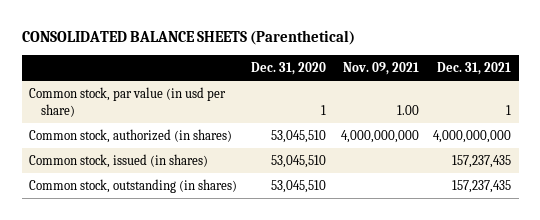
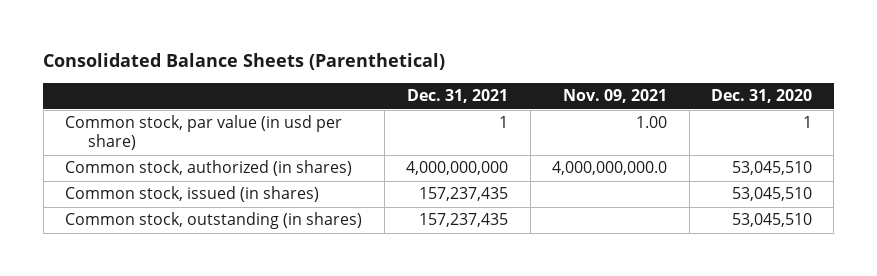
[21,29,355,45] CONSOLIDATED BALANCE SHEETS (Parenthetical) -> [43,53,446,71] Consolidated Balance Sheets (Parenthetical)
[340,130,419,144] 4,000,000,000 -> [552,161,668,176] 4,000,000,000.0

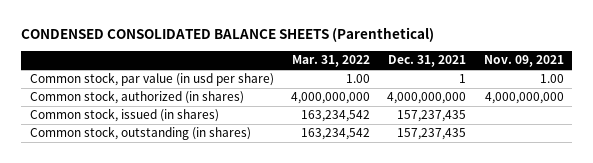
[43,53,446,71] Consolidated Balance Sheets (Parenthetical) -> [20,27,434,43] CONDENSED CONSOLIDATED BALANCE SHEETS (Parenthetical)
[711,89,813,104] Dec. 31, 2020 -> none
none -> [291,55,370,68] Mar. 31, 2022
[552,161,668,176] 4,000,000,000.0 -> [484,92,564,105] 4,000,000,000

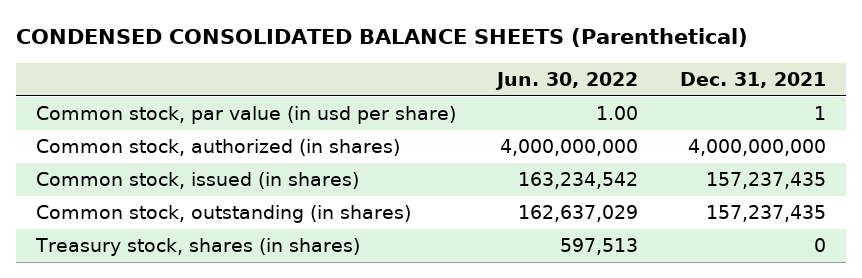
[291,55,370,68] Mar. 31, 2022 -> none
[483,55,564,68] Nov. 09, 2021 -> none
none -> [495,71,639,90] Jun. 30, 2022
none -> [35,238,361,257] Treasury stock, shares (in shares)

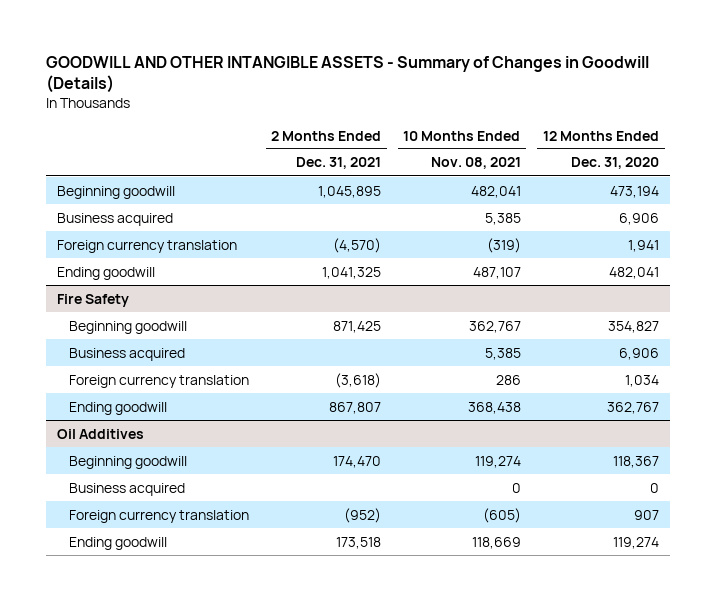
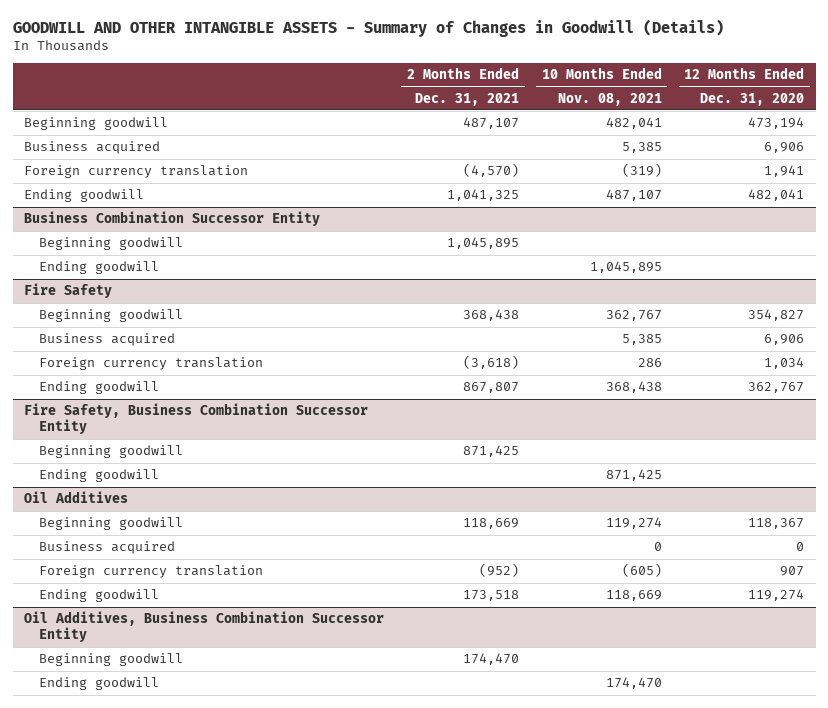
[318,185,382,198] 1,045,895 -> [462,117,519,130] 487,107
none -> [24,211,321,227] Business Combination Successor Entity
none -> [39,237,184,251] Beginning goodwill
none -> [39,261,160,275] Ending goodwill
[333,320,382,333] 871,425 -> [462,309,519,322] 368,438
none -> [24,403,369,435] Fire Safety, Business Combination Successor Entity
none -> [39,445,184,459] Beginning goodwill
none -> [39,469,160,483] Ending goodwill
[333,455,382,468] 174,470 -> [462,518,519,530] 118,669
none -> [24,611,385,643] Oil Additives, Business Combination Successor Entity
none -> [39,653,184,667] Beginning goodwill
none -> [39,677,160,691] Ending goodwill

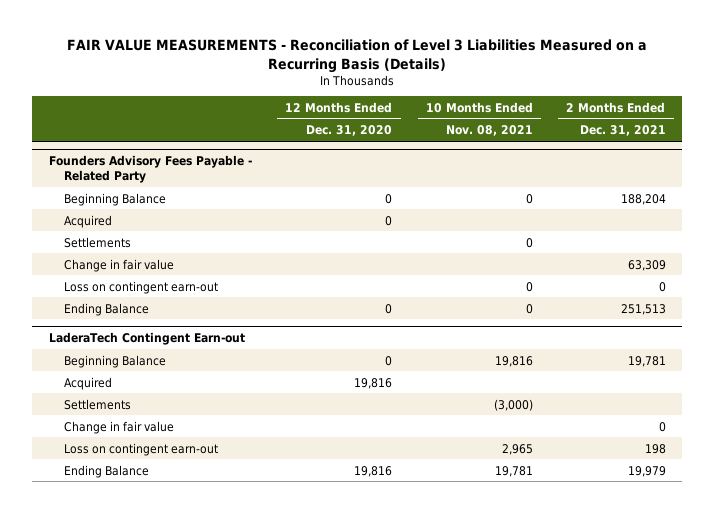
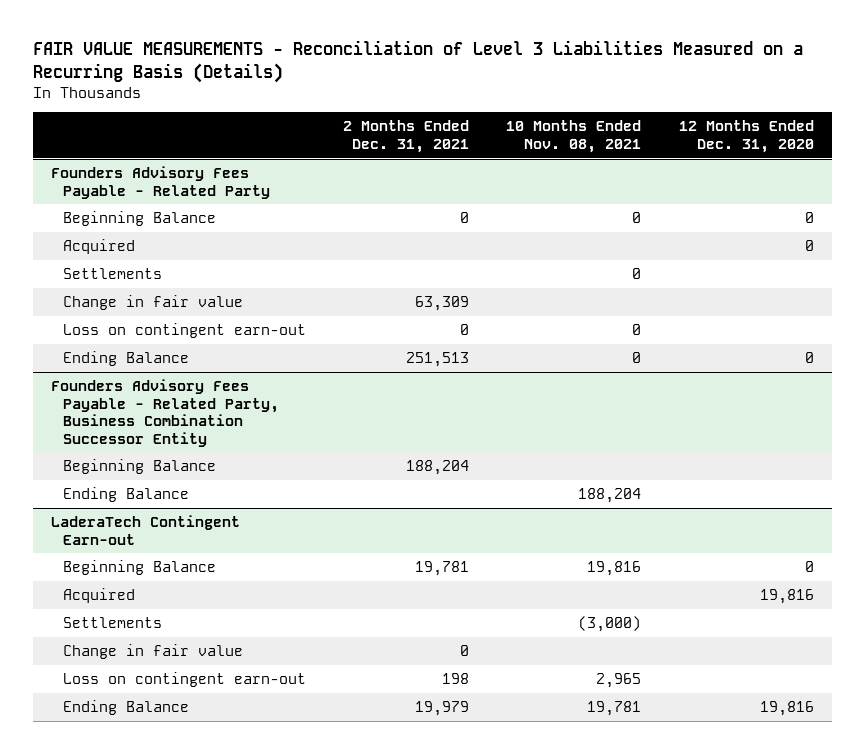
[620,193,666,205] 188,204 -> [459,212,469,224] 0
none -> [51,379,279,447] Founders Advisory Fees Payable - Related Party, Business Combination Successor Entity
none -> [62,459,216,475] Beginning Balance
none -> [62,487,189,503] Ending Balance

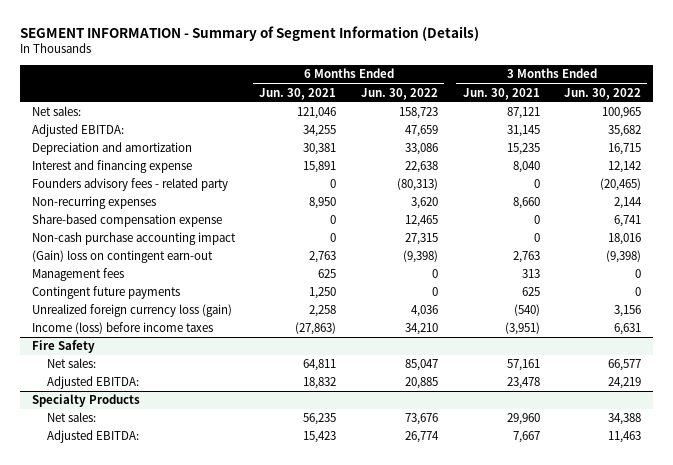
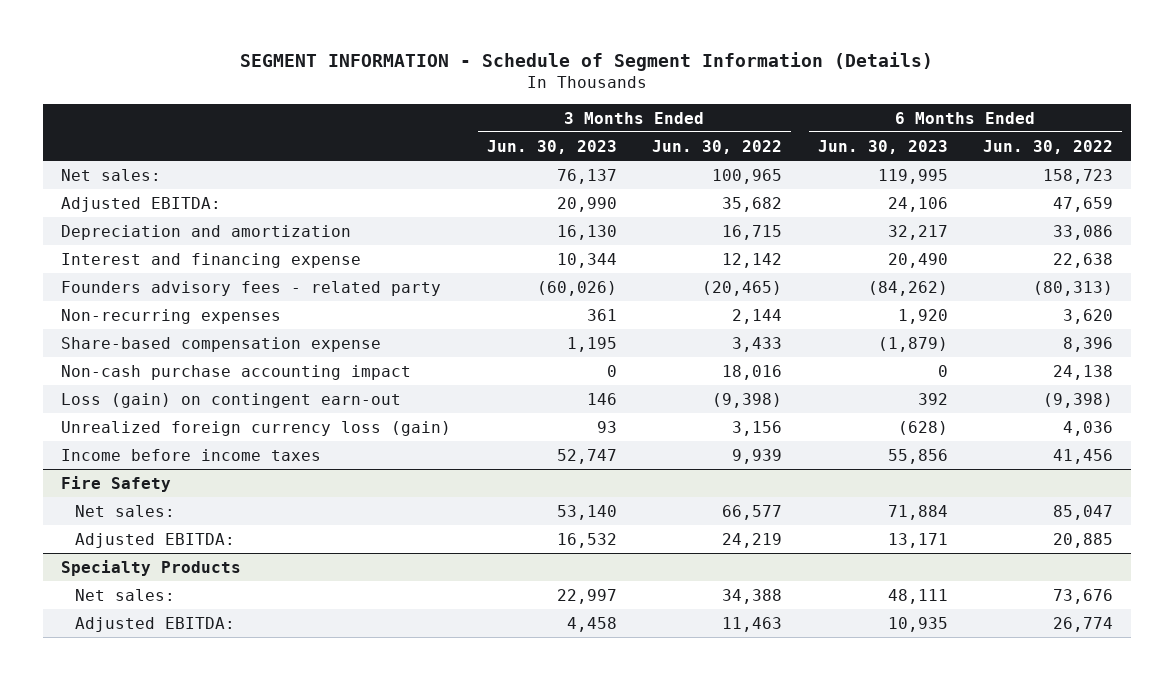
[19,25,479,41] SEGMENT INFORMATION - Summary of Segment Information (Details) -> [240,52,934,72] SEGMENT INFORMATION - Schedule of Segment Information (Details)
[259,87,337,100] Jun. 30, 2021 -> none
[462,87,540,100] Jun. 30, 2021 -> none
none -> [486,139,617,154] Jun. 30, 2023
none -> [817,139,948,154] Jun. 30, 2023
[31,268,124,282] Management fees -> none
[31,286,180,300] Contingent future payments -> none
[405,215,439,228] 12,465 -> [1063,336,1114,352] 8,396
[614,215,642,228] 6,741 -> [732,336,783,352] 3,433
[405,233,439,246] 27,315 -> [1053,364,1114,380] 24,138
[31,250,213,264] (Gain) loss on contingent earn-out -> [61,392,402,408] Loss (gain) on contingent earn-out
[31,322,213,335] Income (loss) before income taxes -> [61,448,322,461] Income before income taxes
[405,323,439,336] 34,210 -> [1053,448,1114,464] 41,456
[614,323,642,336] 6,631 -> [732,448,783,464] 9,939

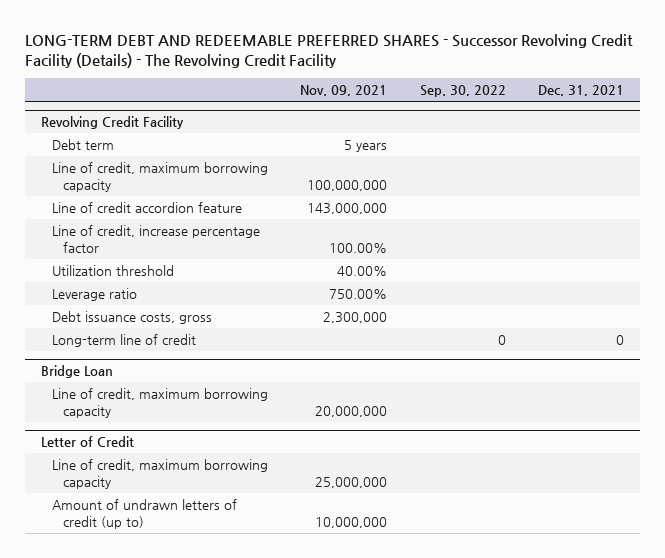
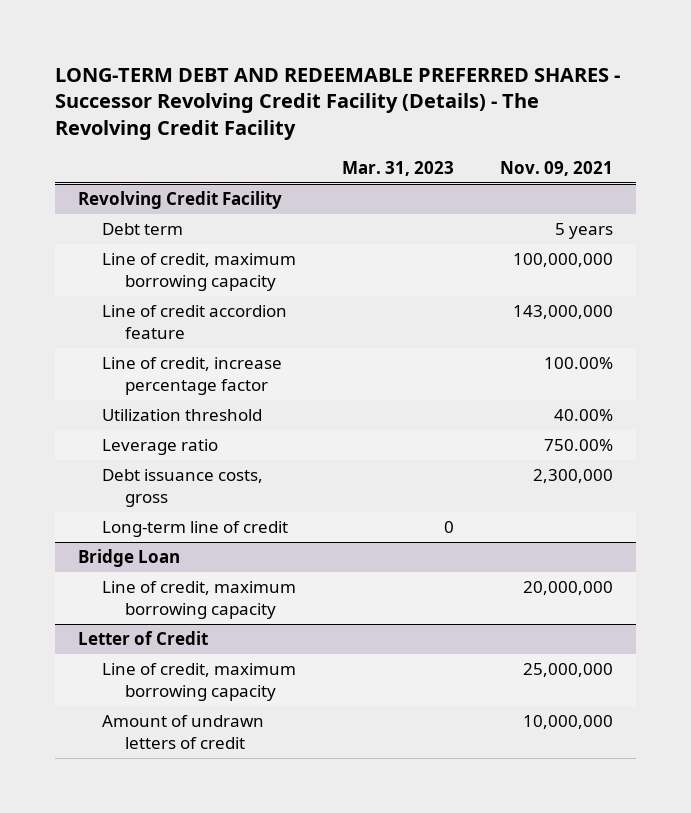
[419,85,506,98] Sep. 30, 2022 -> none
[538,85,625,97] Dec. 31, 2021 -> none
none -> [341,160,454,176] Mar. 31, 2023
[51,499,237,529] Amount of undrawn letters of credit (up to) -> [101,715,264,749] Amount of undrawn letters of credit

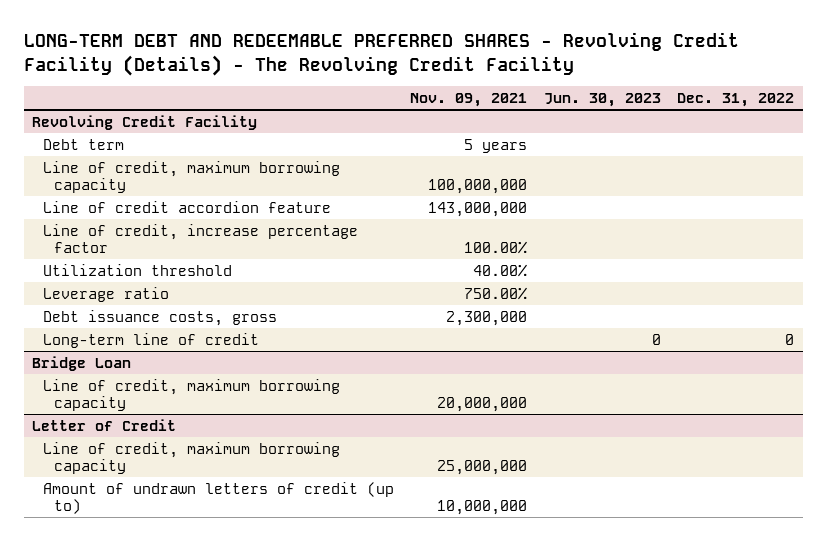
[54,67,620,141] LONG-TERM DEBT AND REDEEMABLE PREFERRED SHARES - Successor Revolving Credit Facility (Details) - The Revolving Credit Facility -> [23,32,739,76] LONG-TERM DEBT AND REDEEMABLE PREFERRED SHARES - Revolving Credit Facility (Details) - The Revolving Credit Facility
[341,160,454,176] Mar. 31, 2023 -> none
none -> [543,92,661,107] Jun. 30, 2023
none -> [677,92,795,107] Dec. 31, 2022
[101,715,264,749] Amount of undrawn letters of credit -> [42,481,394,515] Amount of undrawn letters of credit (up to)

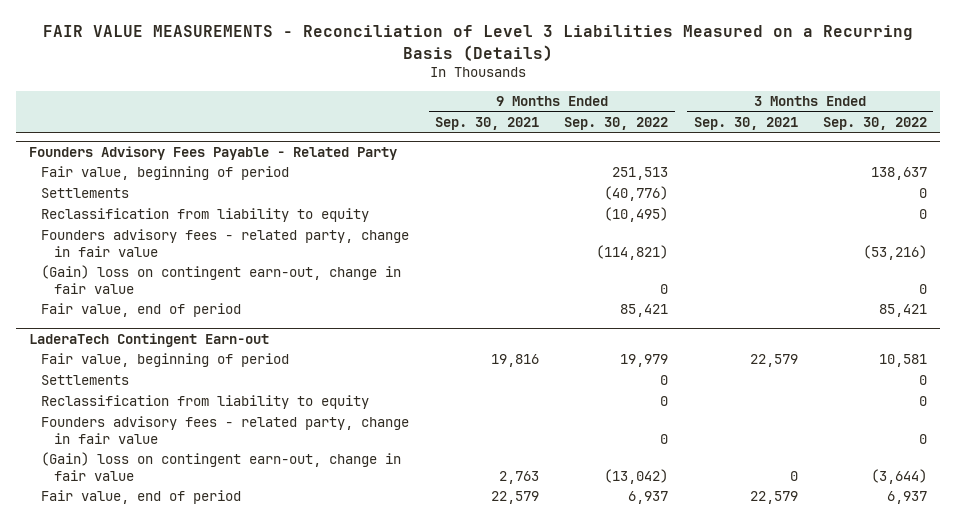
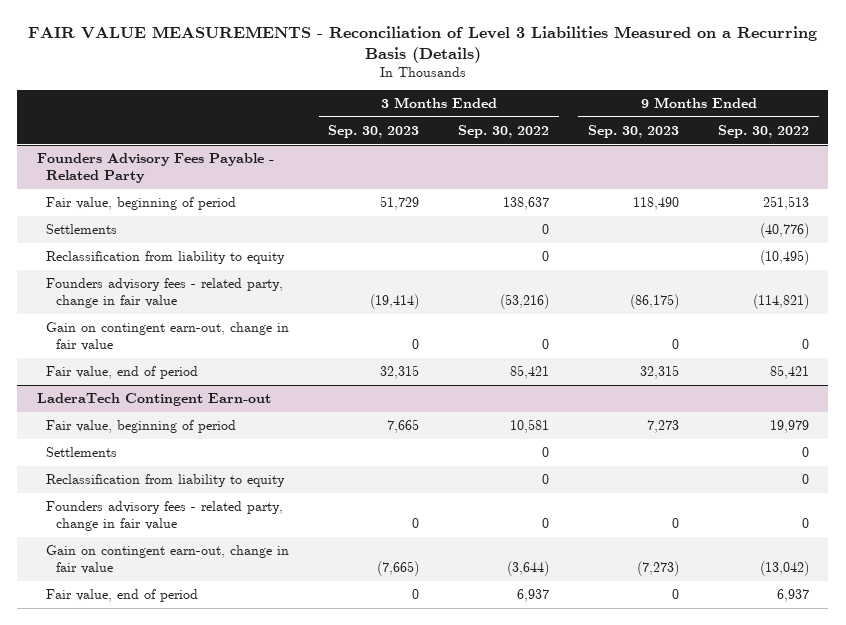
[434,117,539,131] Sep. 30, 2021 -> none
[693,117,798,131] Sep. 30, 2021 -> none
none -> [328,124,420,138] Sep. 30, 2023
none -> [588,124,680,138] Sep. 30, 2023
[41,265,402,294] (Gain) loss on contingent earn-out, change in fair value -> [46,322,290,352] Gain on contingent earn-out, change in fair value
[41,452,402,481] (Gain) loss on contingent earn-out, change in fair value -> [46,545,290,575] Gain on contingent earn-out, change in fair value

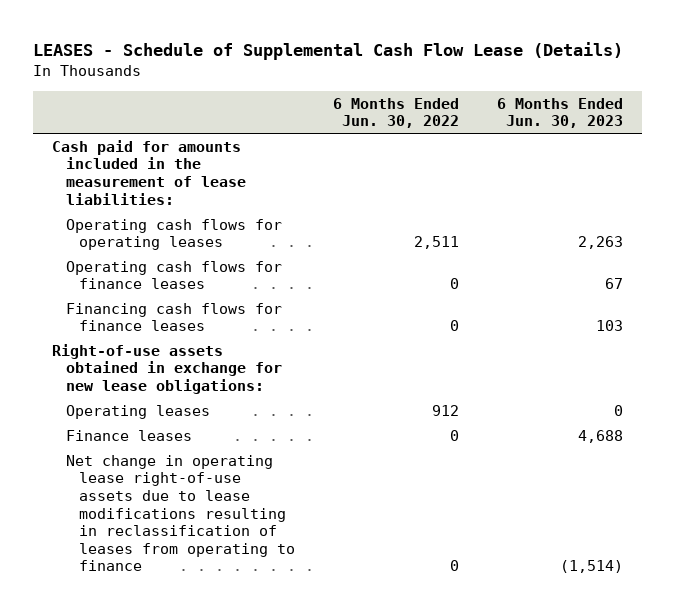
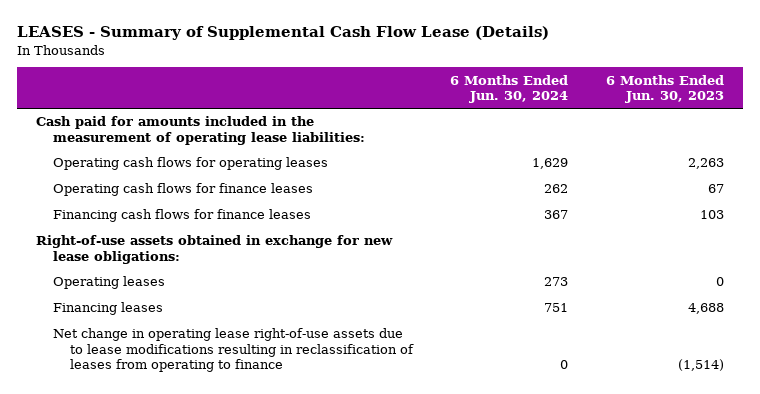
[33,42,624,61] LEASES - Schedule of Supplemental Cash Flow Lease (Details) -> [17,26,550,41] LEASES - Summary of Supplemental Cash Flow Lease (Details)
[332,97,459,129] 6 Months Ended Jun. 30, 2022 -> none
none -> [450,74,569,104] 6 Months Ended Jun. 30, 2024
[52,139,246,205] Cash paid for amounts included in the measurement of lease liabilities: -> [36,116,365,145] Cash paid for amounts included in the measurement of operating lease liabilities:
[65,429,192,441] Finance leases -> [52,302,163,316] Financing leases

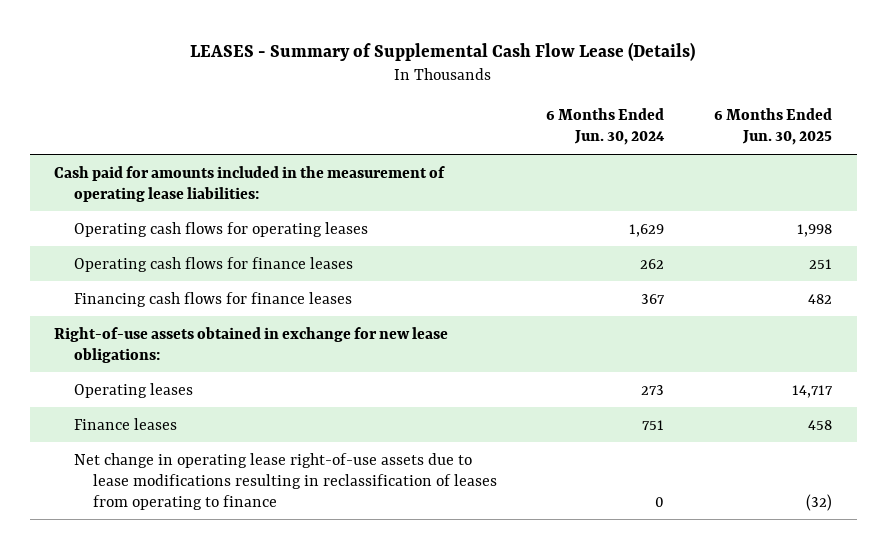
[605,74,724,104] 6 Months Ended Jun. 30, 2023 -> none
none -> [714,108,833,146] 6 Months Ended Jun. 30, 2025
[52,302,163,316] Financing leases -> [73,417,177,430] Finance leases

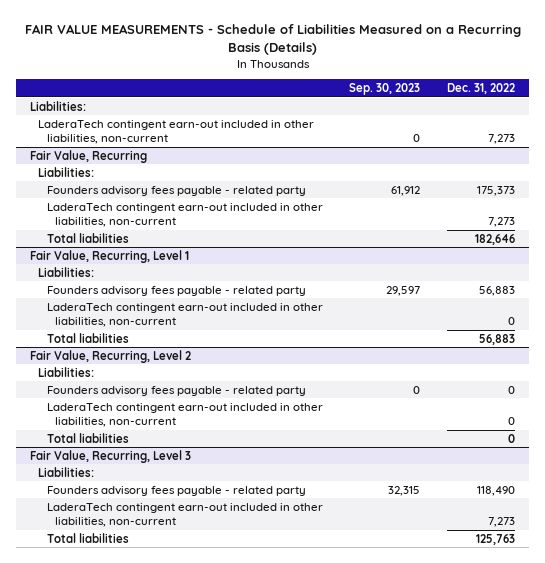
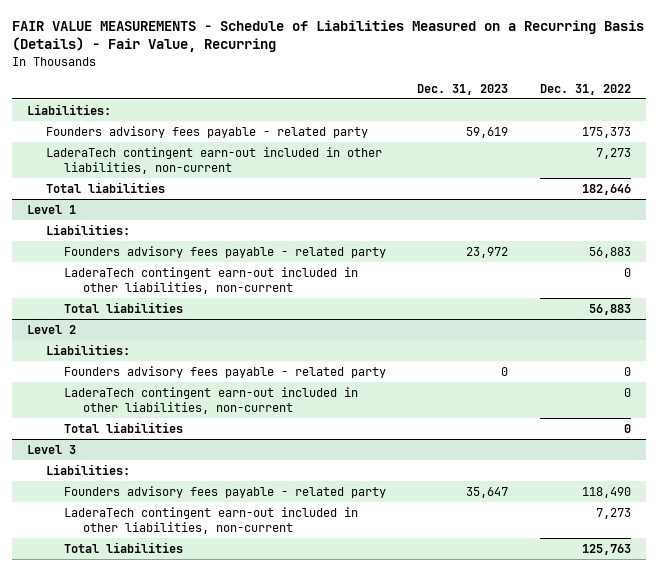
[24,24,521,56] FAIR VALUE MEASUREMENTS - Schedule of Liabilities Measured on a Recurring Basis (Details) -> [11,19,644,53] FAIR VALUE MEASUREMENTS - Schedule of Liabilities Measured on a Recurring Basis (Details) - Fair Value, Recurring
[349,82,421,95] Sep. 30, 2023 -> none
none -> [417,83,509,95] Dec. 31, 2023
[38,119,315,145] LaderaTech contingent earn-out included in other liabilities, non-current -> none
[29,149,147,163] Fair Value, Recurring -> none
[38,166,95,177] Liabilities: -> none
[29,249,189,263] Fair Value, Recurring, Level 1 -> none
none -> [27,204,77,214] Level 1
[29,349,191,363] Fair Value, Recurring, Level 2 -> none
none -> [27,324,77,334] Level 2
[29,449,191,463] Fair Value, Recurring, Level 3 -> none
none -> [27,444,77,454] Level 3

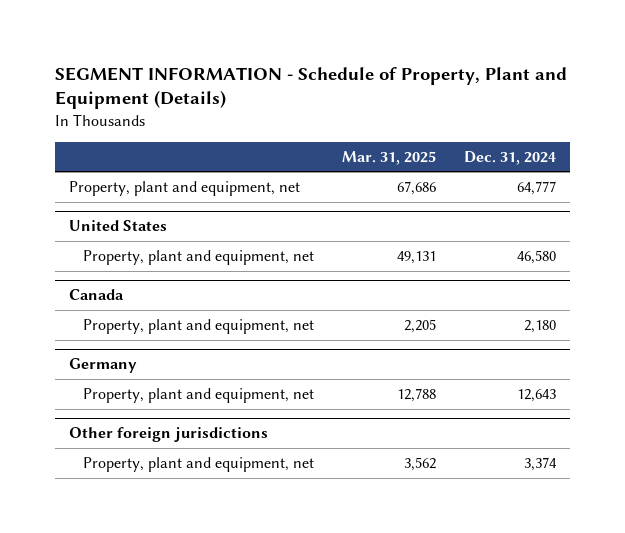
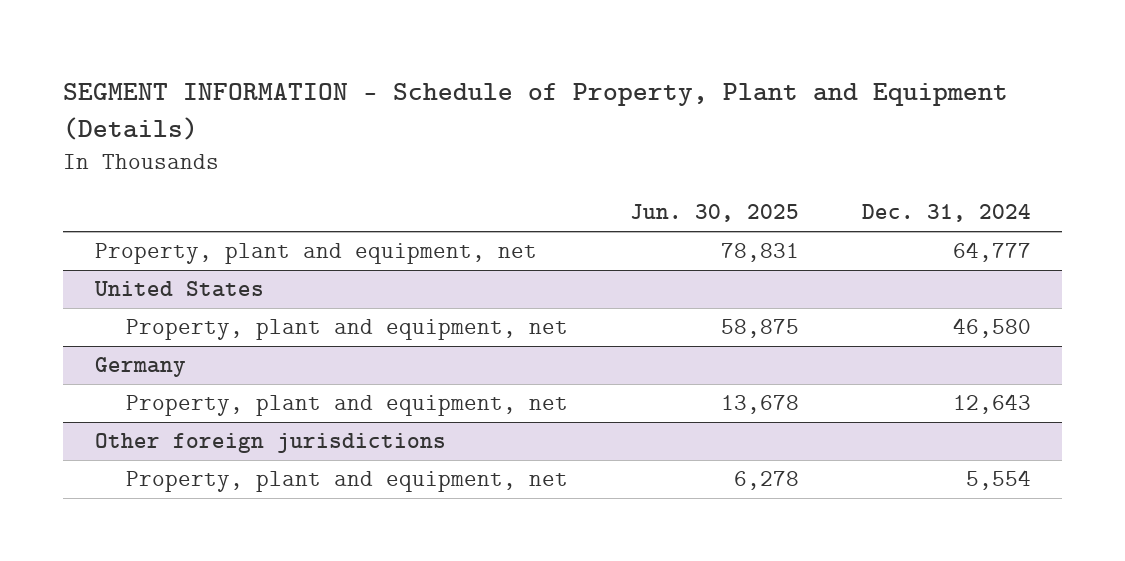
[342,150,437,165] Mar. 31, 2025 -> none
none -> [630,204,800,223] Jun. 30, 2025
[69,289,125,301] Canada -> none
[83,318,315,334] Property, plant and equipment, net -> none
[524,456,558,471] 3,374 -> [965,470,1031,491] 5,554

